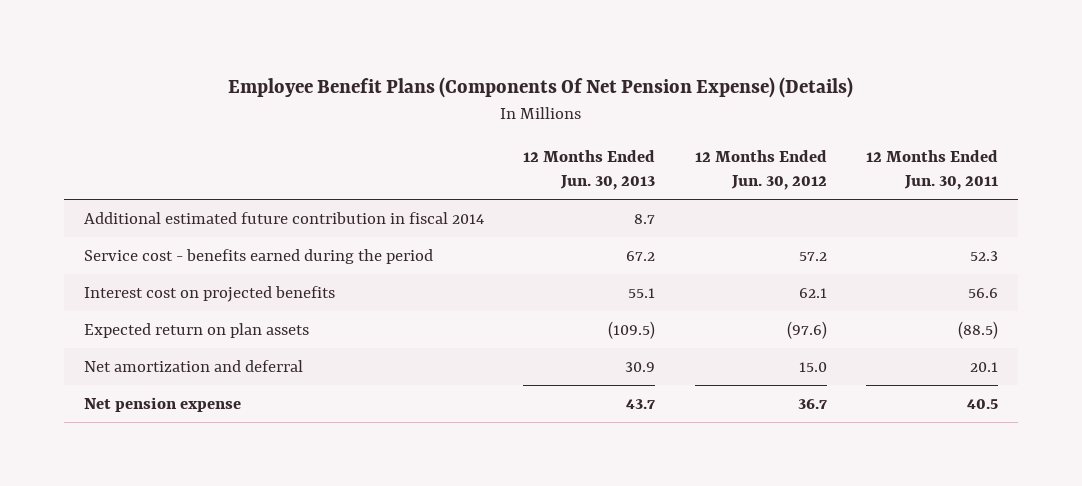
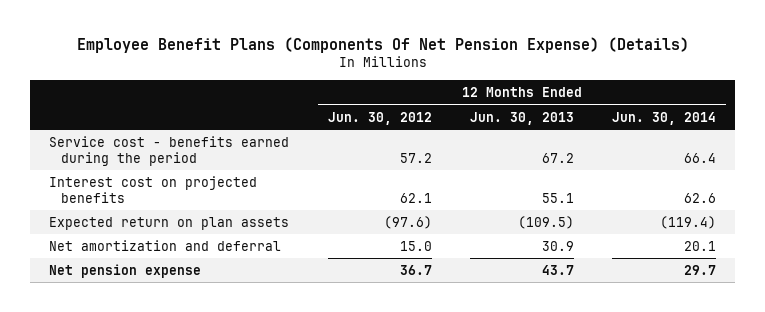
[866,150,999,190] 12 Months Ended Jun. 30, 2011 -> none
none -> [611,111,716,125] Jun. 30, 2014
[83,212,484,225] Additional estimated future contribution in fiscal 2014 -> none

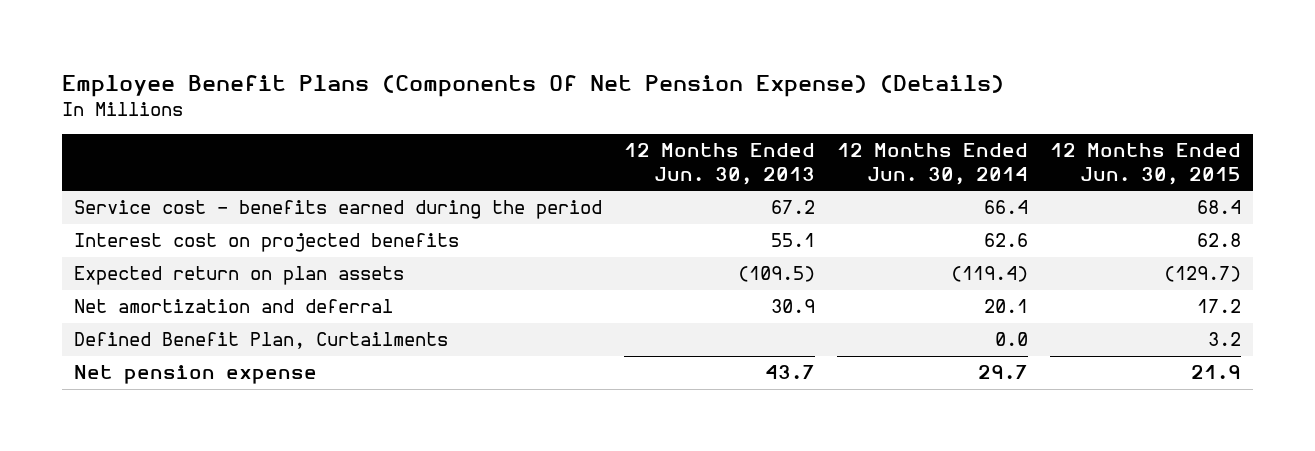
[327,111,432,125] Jun. 30, 2012 -> none
none -> [1050,143,1242,185] 12 Months Ended Jun. 30, 2015
none -> [73,332,448,350] Defined Benefit Plan, Curtailments

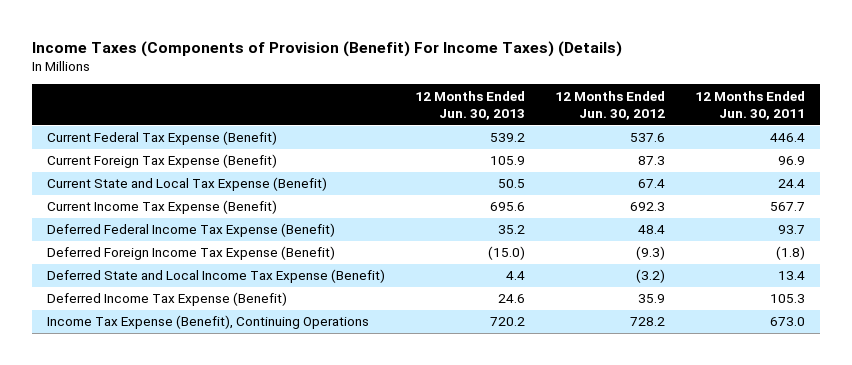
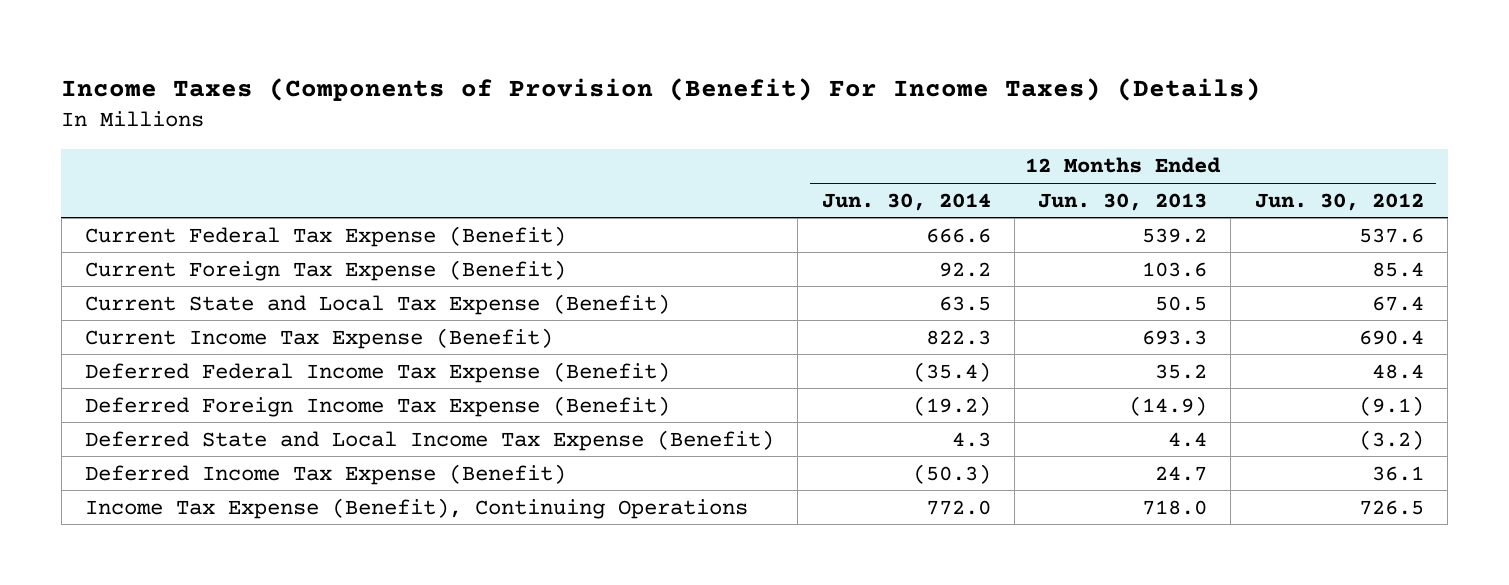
[694,90,805,120] 12 Months Ended Jun. 30, 2011 -> none
none -> [821,192,991,211] Jun. 30, 2014
[490,156,526,166] 105.9 -> [1142,261,1208,277] 103.6
[637,156,665,166] 87.3 -> [1371,261,1424,277] 85.4
[490,202,526,212] 695.6 -> [1142,329,1208,345] 693.3
[629,202,665,212] 692.3 -> [1358,329,1424,345] 690.4
[488,246,526,261] (15.0) -> [1129,395,1208,416] (14.9)
[635,246,665,261] (9.3) -> [1358,395,1424,416] (9.1)
[498,294,526,304] 24.6 -> [1155,465,1208,481] 24.7
[637,294,665,304] 35.9 -> [1371,465,1424,481] 36.1
[490,317,526,327] 720.2 -> [1142,499,1208,515] 718.0
[629,317,665,327] 728.2 -> [1358,499,1424,515] 726.5

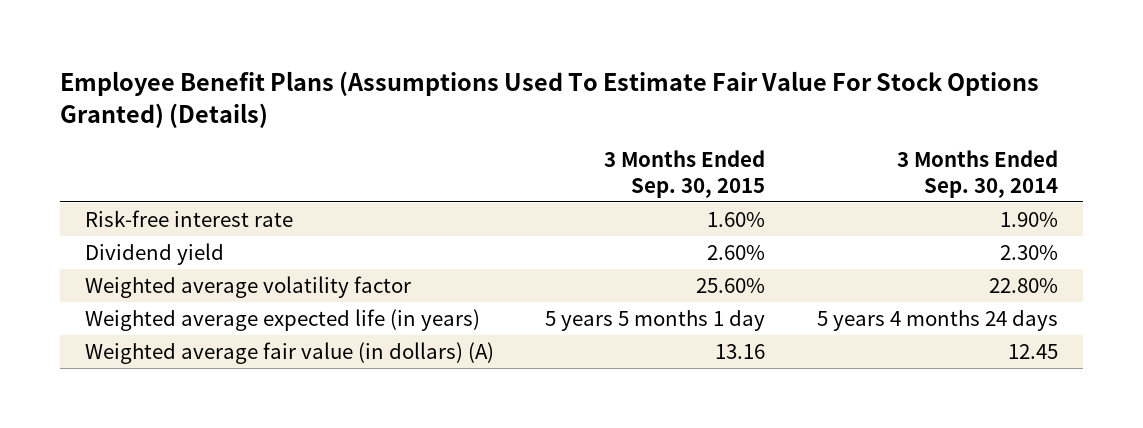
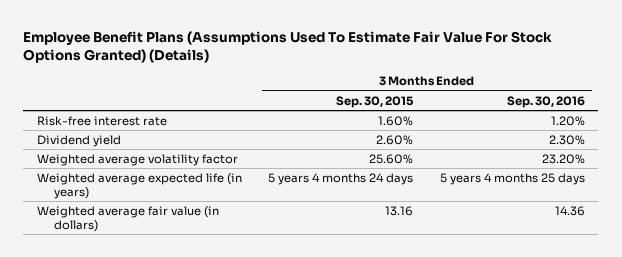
[896,150,1058,198] 3 Months Ended Sep. 30, 2014 -> none
none -> [507,95,586,108] Sep. 30, 2016
[545,309,766,331] 5 years 5 months 1 day -> [268,172,414,185] 5 years 4 months 24 days
[85,341,495,364] Weighted average fair value (in dollars) (A) -> [36,205,219,232] Weighted average fair value (in dollars)

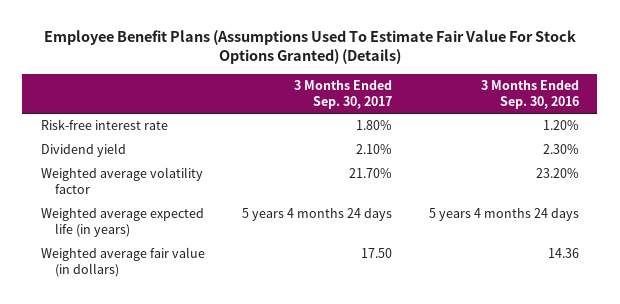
[336,95,415,108] Sep. 30, 2015 -> none
none -> [293,80,392,110] 3 Months Ended Sep. 30, 2017
[440,172,586,185] 5 years 4 months 25 days -> [428,208,579,222] 5 years 4 months 24 days

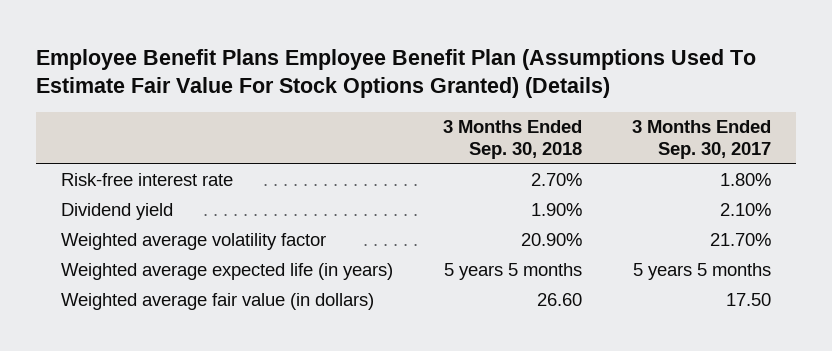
[43,29,576,65] Employee Benefit Plans (Assumptions Used To Estimate Fair Value For Stock Options Granted) (Details) -> [35,48,756,99] Employee Benefit Plans Employee Benefit Plan (Assumptions Used To Estimate Fair Value For Stock Options Granted) (Details)
[480,80,579,110] 3 Months Ended Sep. 30, 2016 -> none
none -> [442,120,582,160] 3 Months Ended Sep. 30, 2018
[241,208,392,222] 5 years 4 months 24 days -> [632,263,771,281] 5 years 5 months

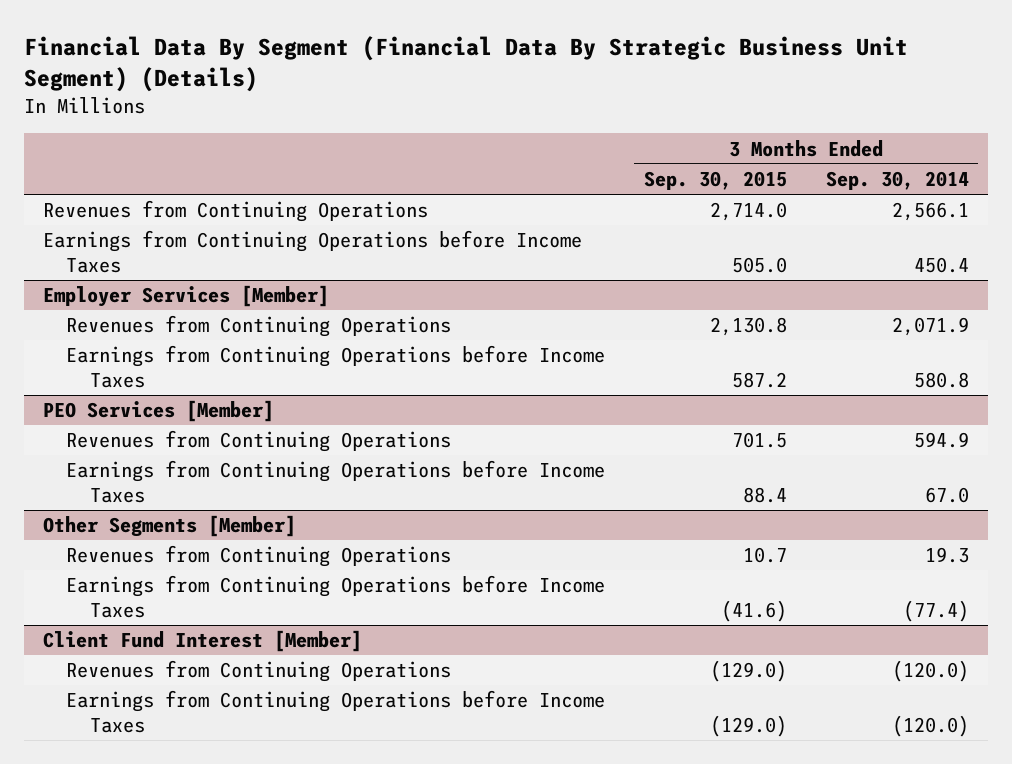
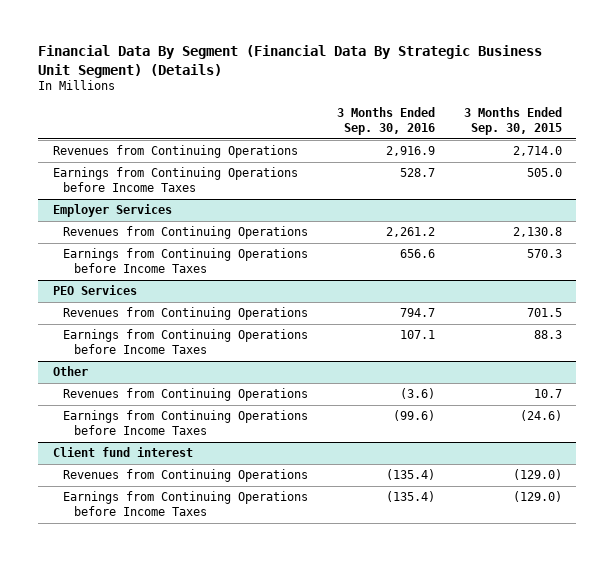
[825,171,969,191] Sep. 30, 2014 -> none
none -> [336,107,435,136] 3 Months Ended Sep. 30, 2016
[42,285,329,308] Employer Services [Member] -> [52,204,172,218] Employer Services
[731,372,787,389] 587.2 -> [526,249,562,259] 570.3
[42,400,274,423] PEO Services [Member] -> [52,285,137,296] PEO Services
[742,487,787,504] 88.4 -> [533,330,562,340] 88.3
[42,515,296,538] Other Segments [Member] -> [52,366,88,377] Other
[720,600,787,623] (41.6) -> [519,410,562,422] (24.6)
[42,630,362,653] Client Fund Interest [Member] -> [52,447,193,458] Client fund interest

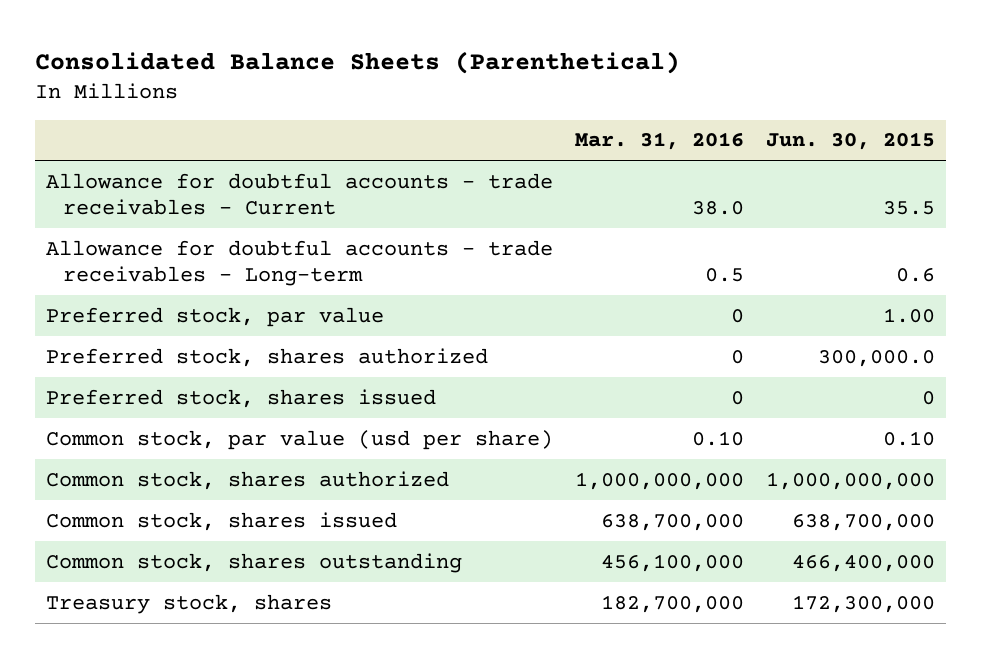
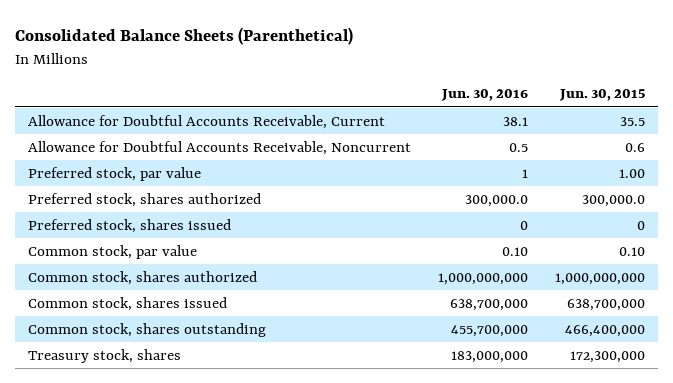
[574,132,744,151] Mar. 31, 2016 -> none
none -> [441,89,529,102] Jun. 30, 2016
[45,172,553,215] Allowance for doubtful accounts - trade receivables - Current -> [28,114,386,129] Allowance for Doubtful Accounts Receivable, Current
[45,239,553,286] Allowance for doubtful accounts - trade receivables - Long-term -> [28,140,412,155] Allowance for Doubtful Accounts Receivable, Noncurrent
[45,429,553,450] Common stock, par value (usd per share) -> [28,244,198,259] Common stock, par value

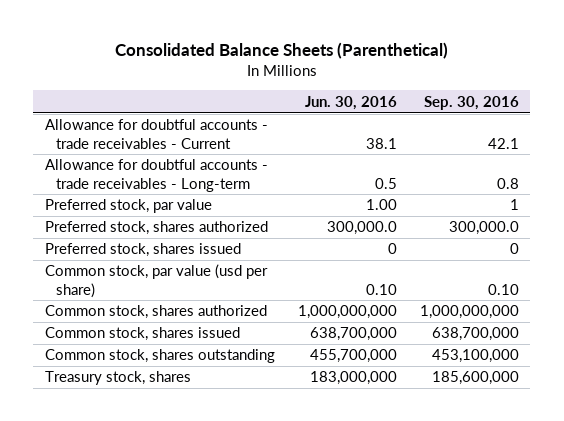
[558,89,645,102] Jun. 30, 2015 -> none
none -> [423,95,519,110] Sep. 30, 2016
[28,114,386,129] Allowance for Doubtful Accounts Receivable, Current -> [44,119,268,149] Allowance for doubtful accounts - trade receivables - Current
[28,140,412,155] Allowance for Doubtful Accounts Receivable, Noncurrent -> [44,159,268,192] Allowance for doubtful accounts - trade receivables - Long-term
[522,168,529,178] 1 -> [365,199,397,211] 1.00
[28,244,198,259] Common stock, par value -> [44,264,268,298] Common stock, par value (usd per share)

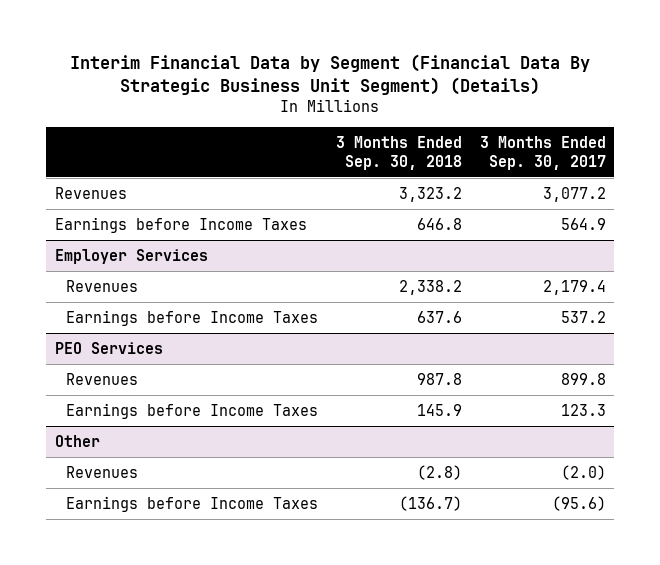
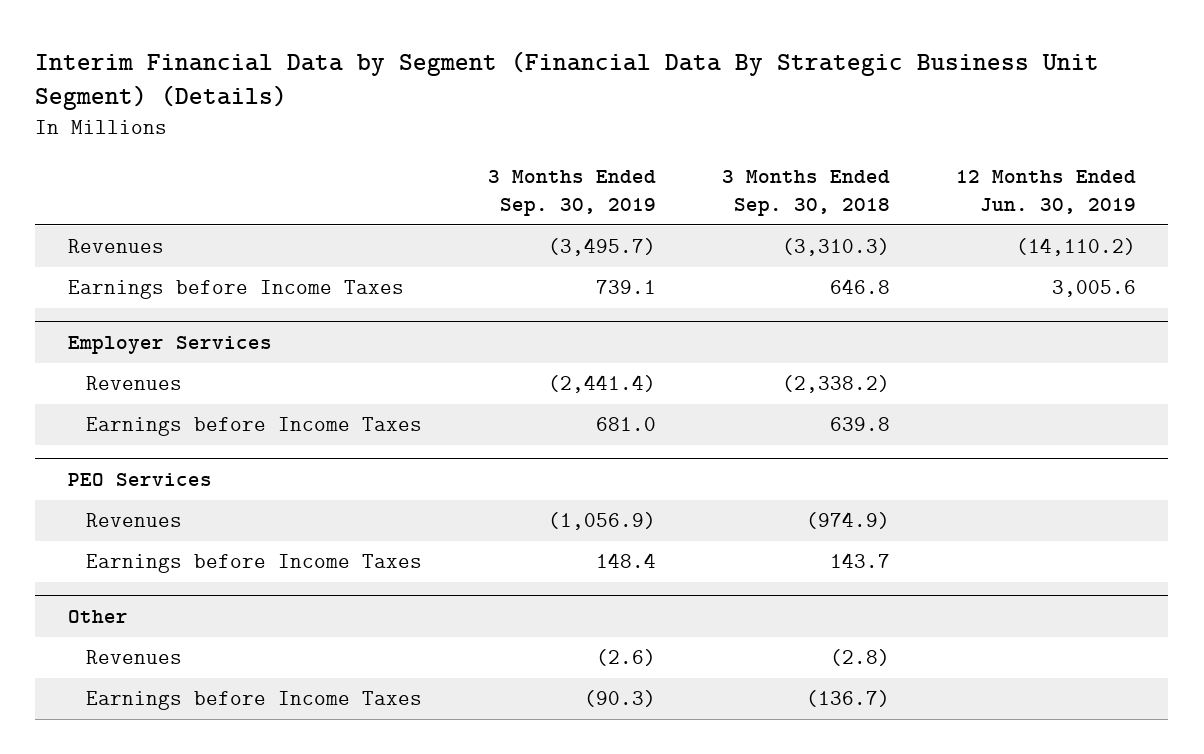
[479,135,606,170] 3 Months Ended Sep. 30, 2017 -> none
none -> [488,170,657,217] 3 Months Ended Sep. 30, 2019
none -> [955,170,1136,215] 12 Months Ended Jun. 30, 2019
[398,186,462,202] 3,323.2 -> [781,238,890,257] (3,310.3)
[398,279,462,295] 2,338.2 -> [781,375,890,394] (2,338.2)
[416,310,462,323] 637.6 -> [829,417,890,432] 639.8
[416,372,462,385] 987.8 -> [805,512,890,530] (974.9)
[416,403,462,416] 145.9 -> [829,553,890,569] 143.7

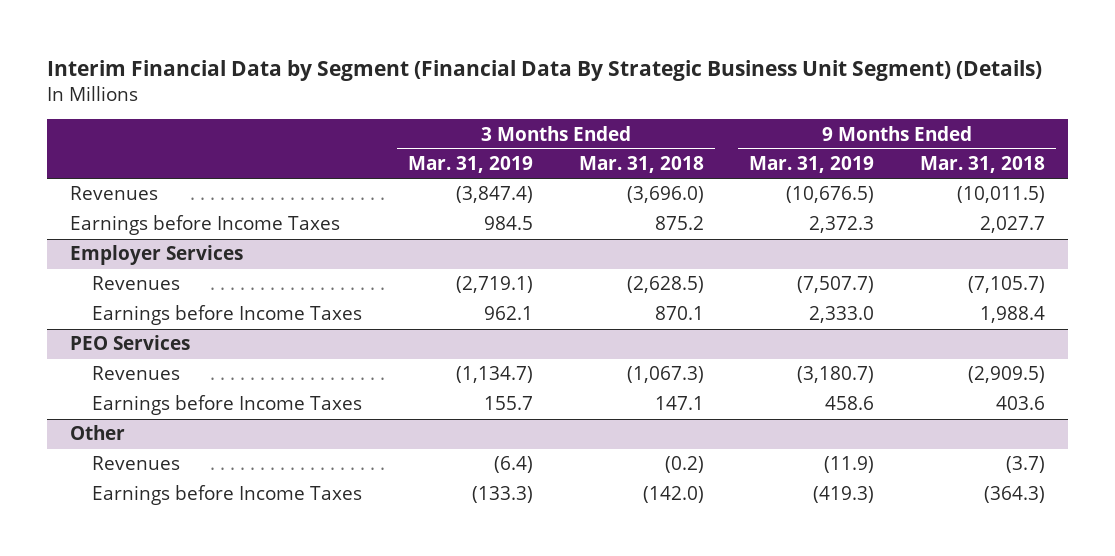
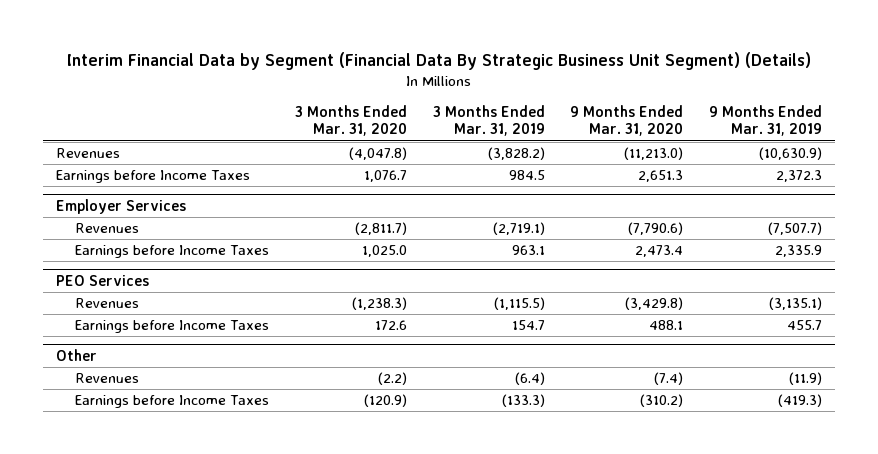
[578,156,704,174] Mar. 31, 2018 -> none
[919,156,1045,174] Mar. 31, 2018 -> none
none -> [294,105,407,137] 3 Months Ended Mar. 31, 2020
none -> [570,105,684,137] 9 Months Ended Mar. 31, 2020
[456,186,534,204] (3,847.4) -> [487,147,545,161] (3,828.2)
[786,186,875,204] (10,676.5) -> [759,147,823,161] (10,630.9)
[484,306,534,321] 962.1 -> [511,245,545,256] 963.1
[809,306,875,324] 2,333.0 -> [775,245,823,258] 2,335.9
[456,366,534,384] (1,134.7) -> [493,297,545,311] (1,115.5)
[797,366,875,384] (3,180.7) -> [769,297,823,311] (3,135.1)
[484,396,534,411] 155.7 -> [511,320,545,331] 154.7
[825,396,875,411] 458.6 -> [787,320,823,331] 455.7

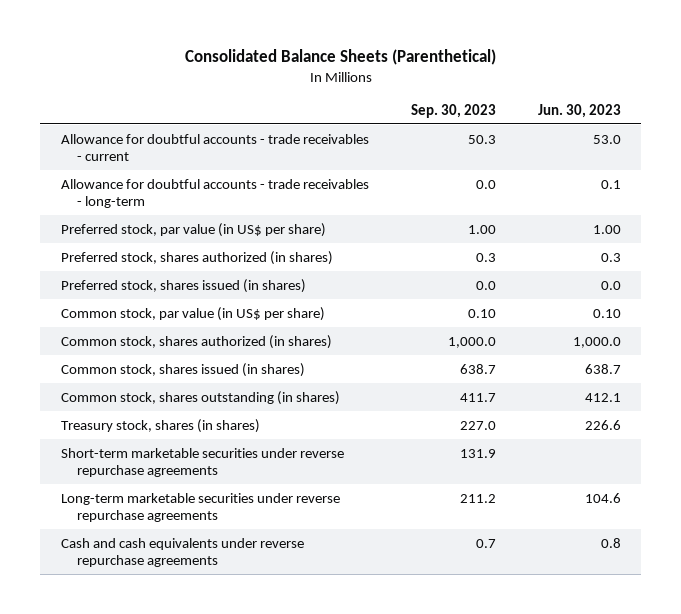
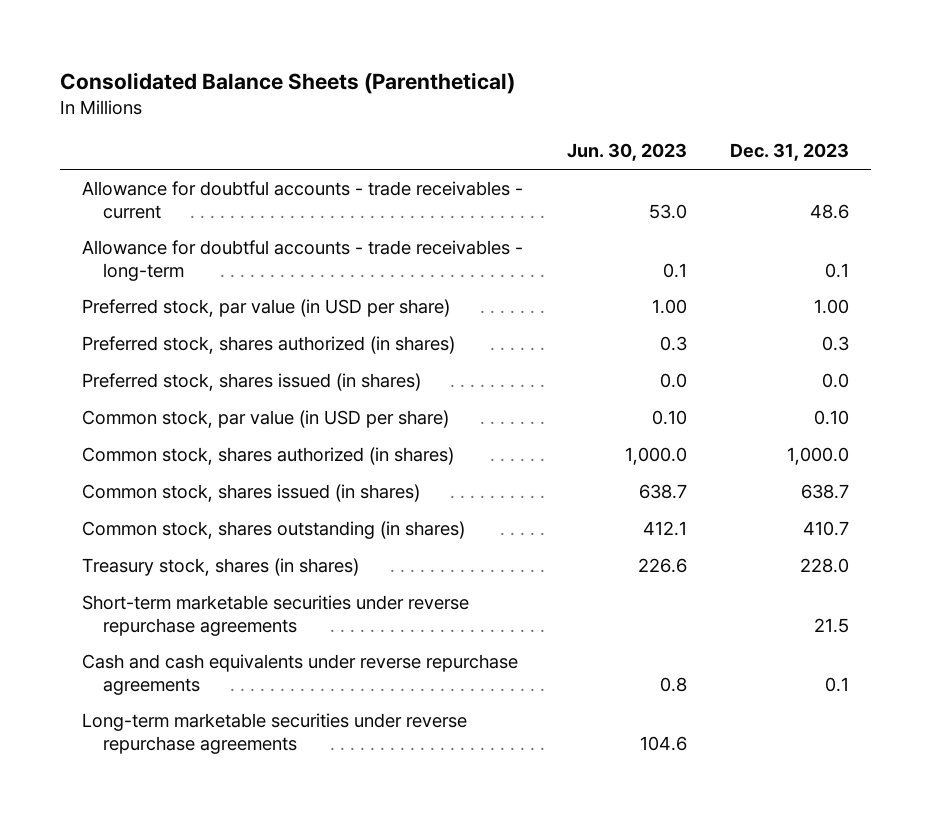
[410,103,496,118] Sep. 30, 2023 -> none
none -> [730,143,850,162] Dec. 31, 2023
[60,222,326,237] Preferred stock, par value (in US$ per share) -> [82,298,451,317] Preferred stock, par value (in USD per share)
[60,306,325,321] Common stock, par value (in US$ per share) -> [82,409,450,428] Common stock, par value (in USD per share)
[60,492,340,522] Long-term marketable securities under reverse repurchase agreements -> [82,712,468,754] Long-term marketable securities under reverse repurchase agreements

